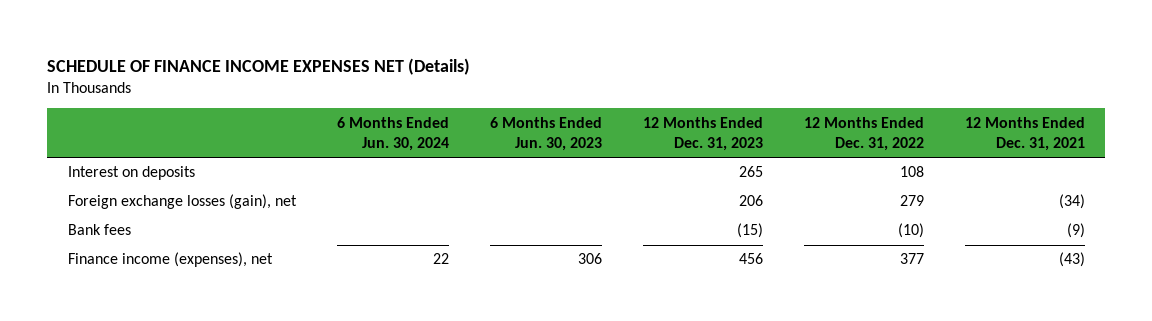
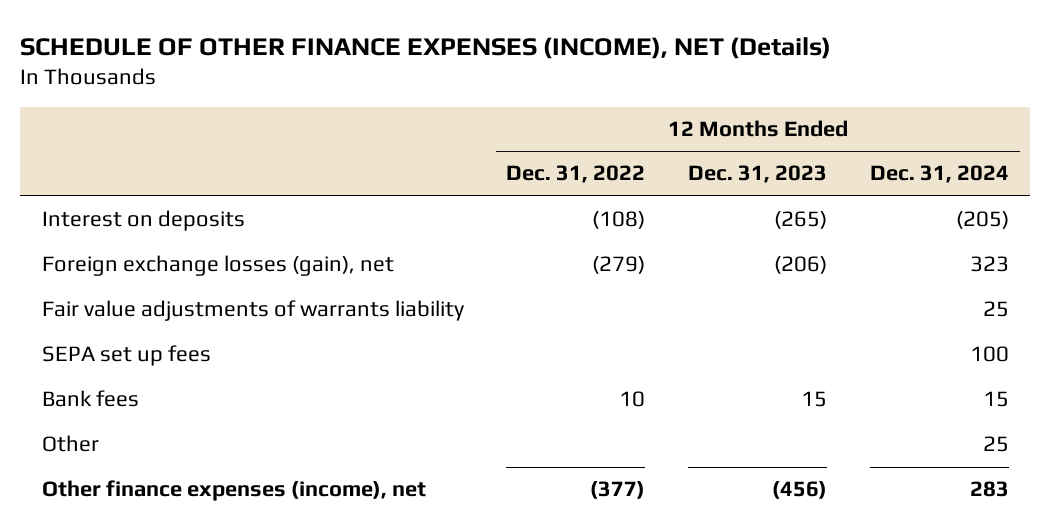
[47,57,471,75] SCHEDULE OF FINANCE INCOME EXPENSES NET (Details) -> [20,36,832,59] SCHEDULE OF OTHER FINANCE EXPENSES (INCOME), NET (Details)
[336,116,449,152] 6 Months Ended Jun. 30, 2024 -> none
[489,116,602,152] 6 Months Ended Jun. 30, 2023 -> none
[964,116,1085,152] 12 Months Ended Dec. 31, 2021 -> none
none -> [869,165,1009,184] Dec. 31, 2024
[738,166,763,178] 265 -> [774,211,828,230] (265)
[899,166,924,178] 108 -> [592,211,646,230] (108)
[738,195,763,207] 206 -> [774,256,828,275] (206)
[899,195,924,207] 279 -> [592,256,646,275] (279)
none -> [41,300,464,322] Fair value adjustments of warrants liability
none -> [41,345,211,367] SEPA set up fees
[736,223,763,239] (15) -> [801,391,828,408] 15
[897,223,924,239] (10) -> [619,391,646,408] 10
none -> [41,435,99,453] Other
[67,252,273,268] Finance income (expenses), net -> [41,480,426,502] Other finance expenses (income), net
[738,253,763,265] 456 -> [772,481,828,500] (456)
[899,253,924,265] 377 -> [590,481,646,500] (377)

